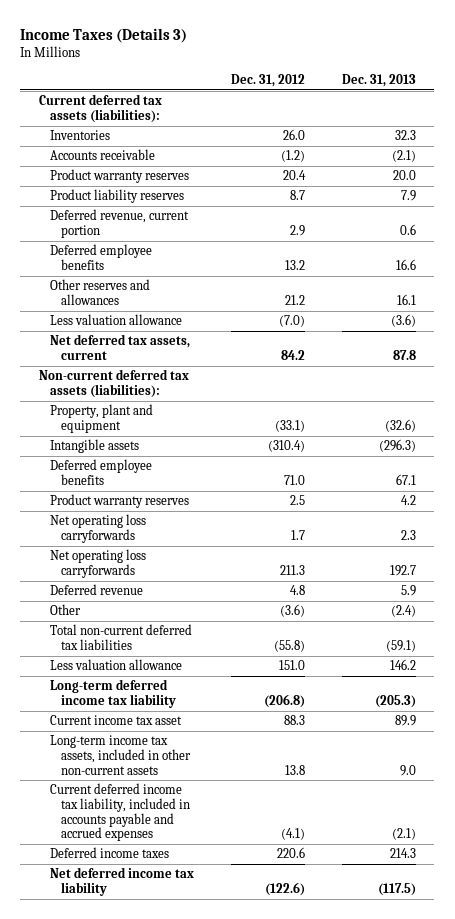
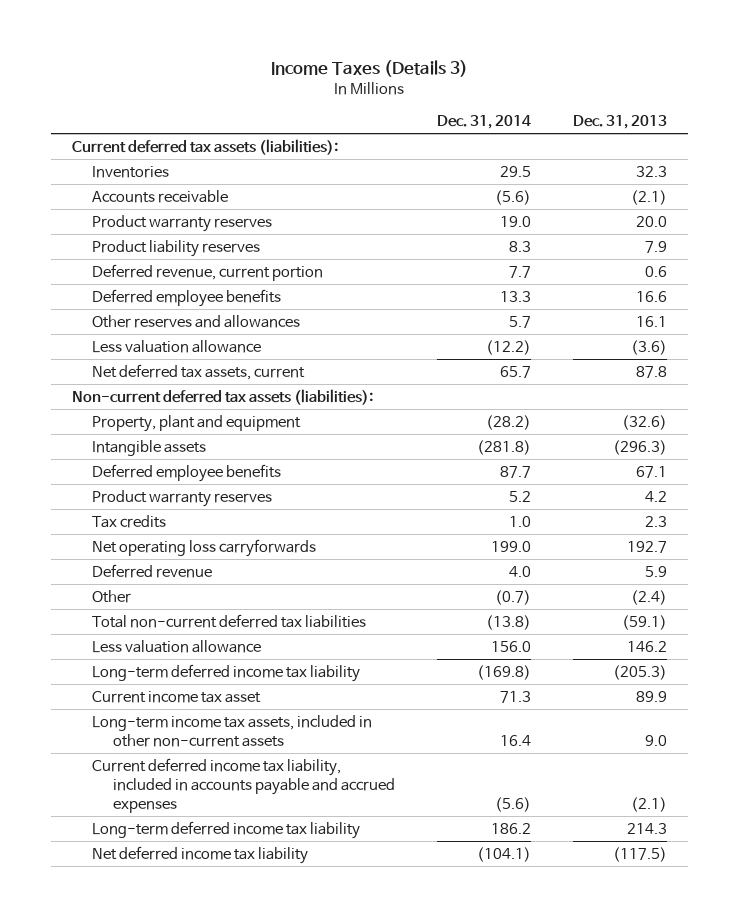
[230,74,305,88] Dec. 31, 2012 -> none
none -> [437,115,532,130] Dec. 31, 2014
[49,514,146,543] Net operating loss carryforwards -> [92,514,167,528] Tax credits
[49,847,169,859] Deferred income taxes -> [92,820,361,839] Long-term deferred income tax liability

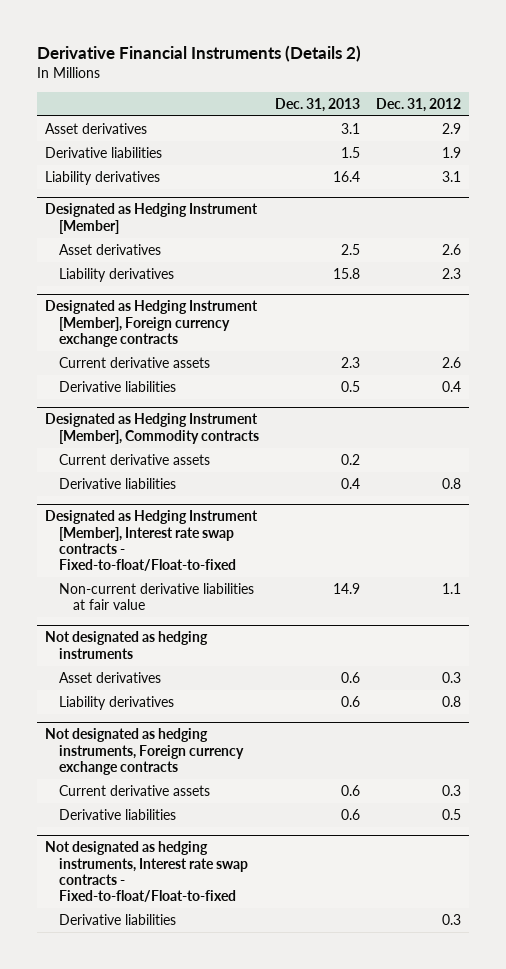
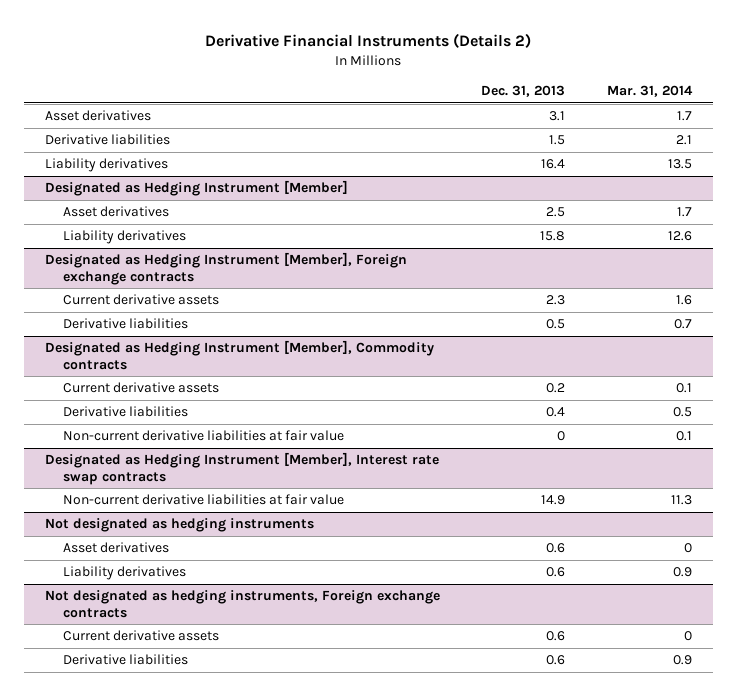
[376,98,462,113] Dec. 31, 2012 -> none
none -> [606,85,693,98] Mar. 31, 2014
[44,300,258,348] Designated as Hedging Instrument [Member], Foreign currency exchange contracts -> [44,252,407,285] Designated as Hedging Instrument [Member], Foreign exchange contracts
none -> [62,430,344,442] Non-current derivative liabilities at fair value
[44,510,258,572] Designated as Hedging Instrument [Member], Interest rate swap contracts - Fixed-to-float/Float-to-fixed -> [44,452,439,485] Designated as Hedging Instrument [Member], Interest rate swap contracts
[44,728,244,776] Not designated as hedging instruments, Foreign currency exchange contracts -> [44,590,440,618] Not designated as hedging instruments, Foreign exchange contracts
[44,841,248,903] Not designated as hedging instruments, Interest rate swap contracts - Fixed-to-float/Float-to-fixed -> none
[58,914,176,926] Derivative liabilities -> none

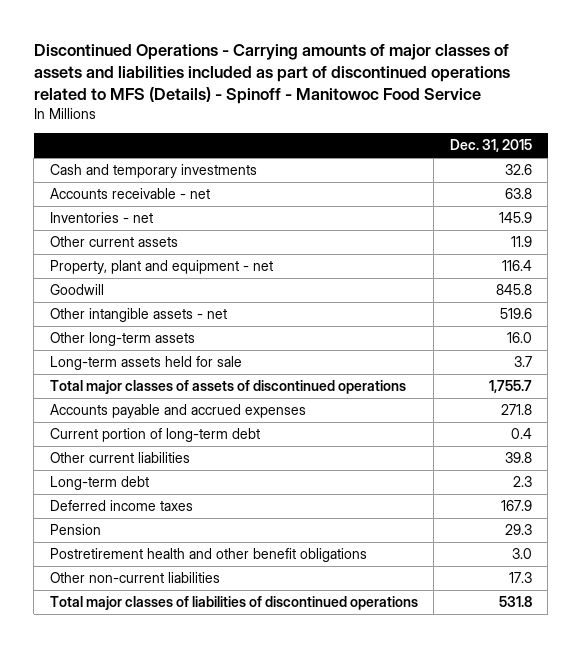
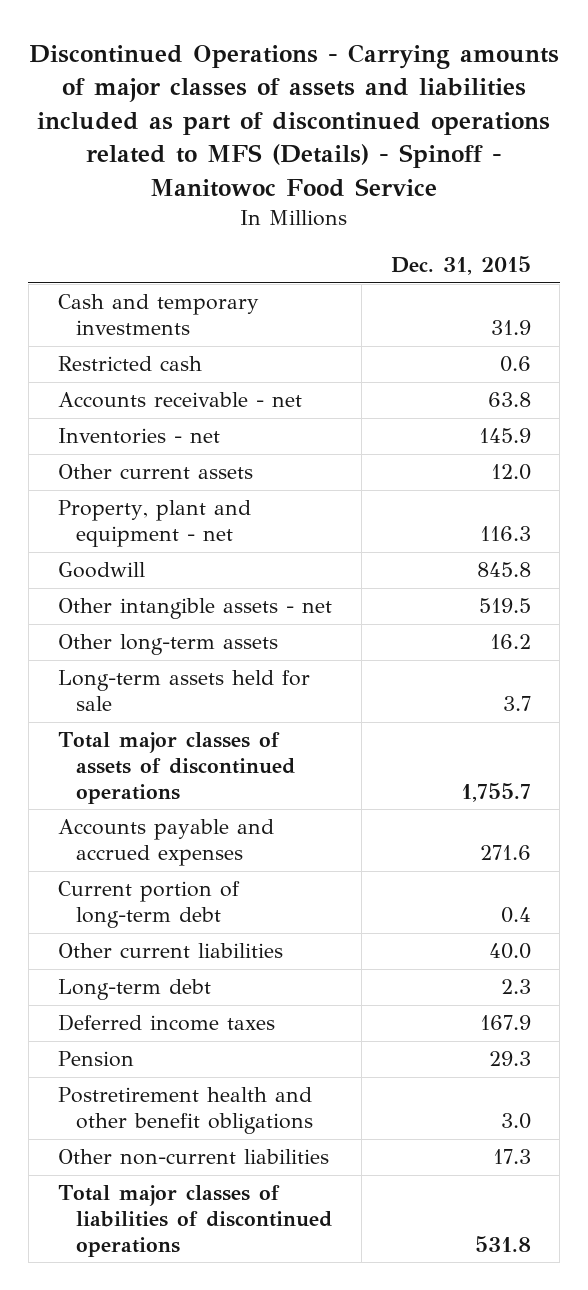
[504,164,532,176] 32.6 -> [490,320,531,336] 31.9
none -> [57,356,202,372] Restricted cash
[510,236,532,248] 11.9 -> [490,464,531,481] 12.0
[501,260,532,272] 116.4 -> [479,526,531,542] 116.3
[499,308,532,320] 519.6 -> [478,598,531,614] 519.5
[506,332,532,344] 16.0 -> [489,634,531,650] 16.2
[500,404,532,416] 271.8 -> [479,845,531,861] 271.6
[504,452,532,464] 39.8 -> [488,943,531,960] 40.0

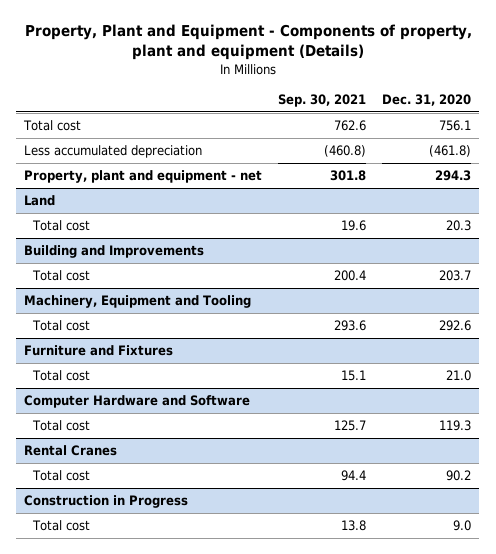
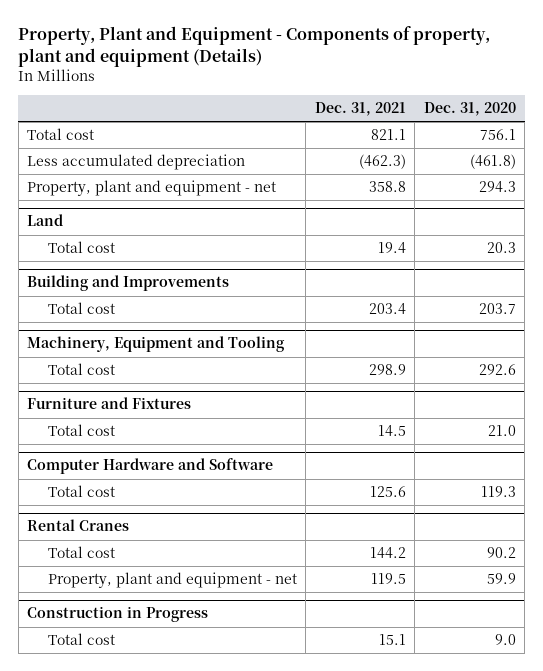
[278,94,367,108] Sep. 30, 2021 -> none
none -> [314,102,406,117] Dec. 31, 2021
none -> [47,572,297,589] Property, plant and equipment - net

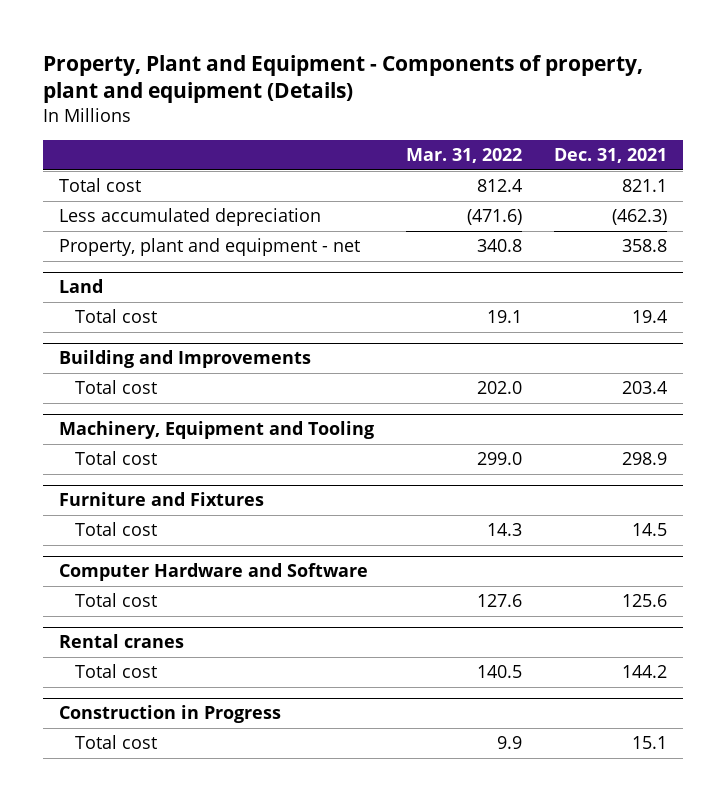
[423,102,516,117] Dec. 31, 2020 -> none
none -> [405,147,522,163] Mar. 31, 2022
[27,519,130,532] Rental Cranes -> [58,634,184,649] Rental cranes
[47,572,297,589] Property, plant and equipment - net -> none

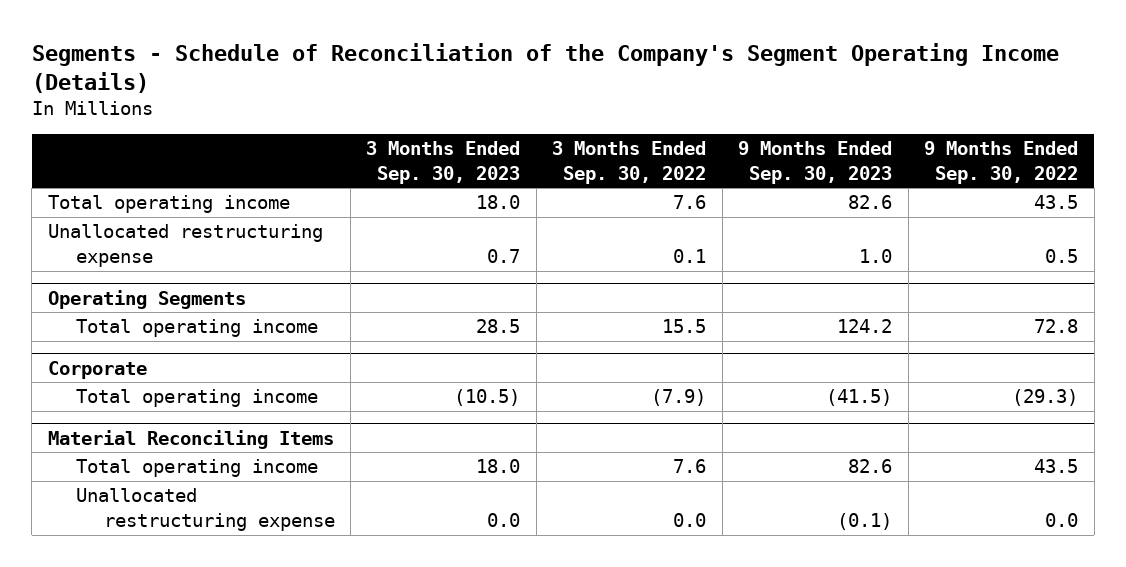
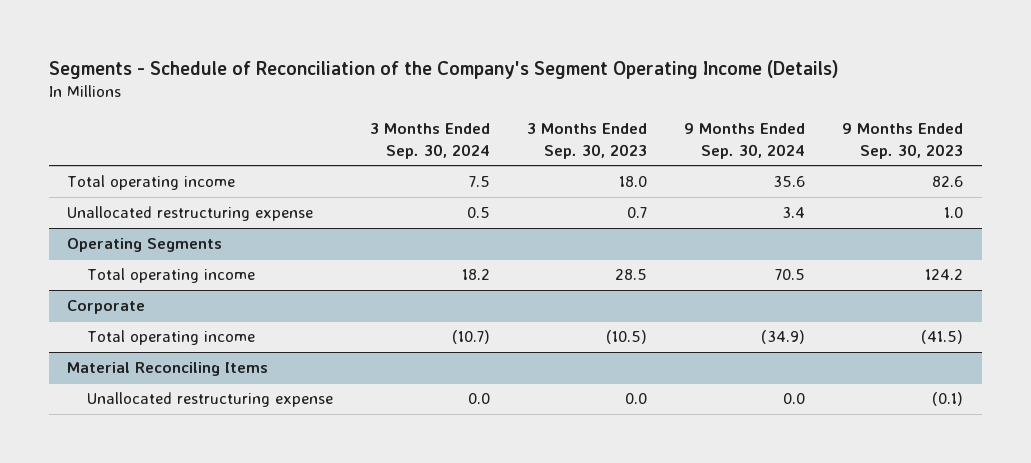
[552,141,707,184] 3 Months Ended Sep. 30, 2022 -> none
[924,141,1079,184] 9 Months Ended Sep. 30, 2022 -> none
none -> [370,123,491,159] 3 Months Ended Sep. 30, 2024
none -> [684,123,806,159] 9 Months Ended Sep. 30, 2024
[75,459,318,478] Total operating income -> none

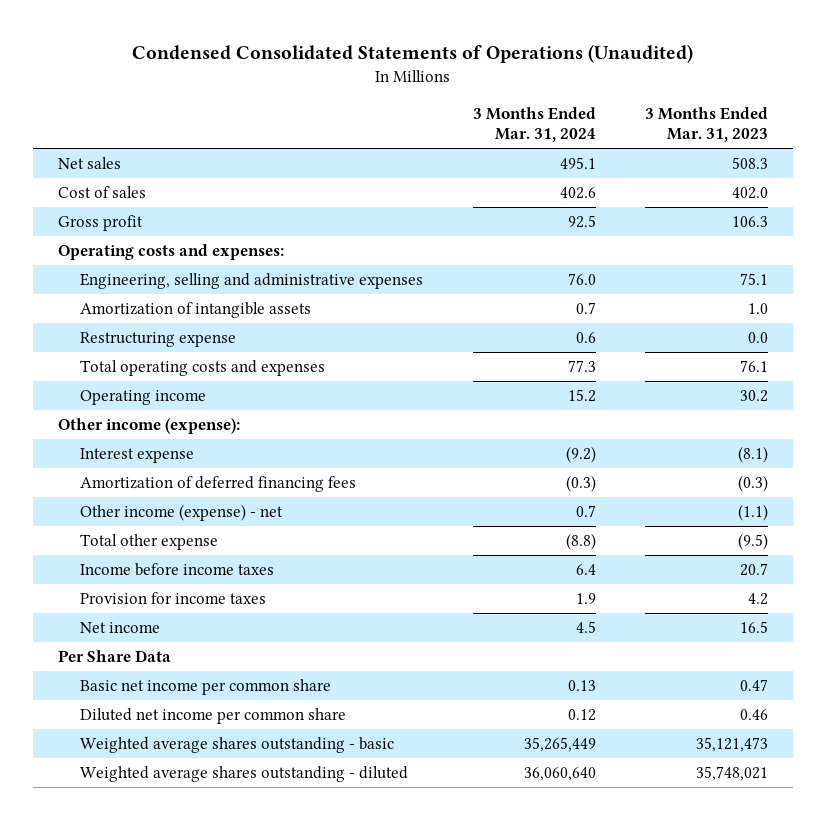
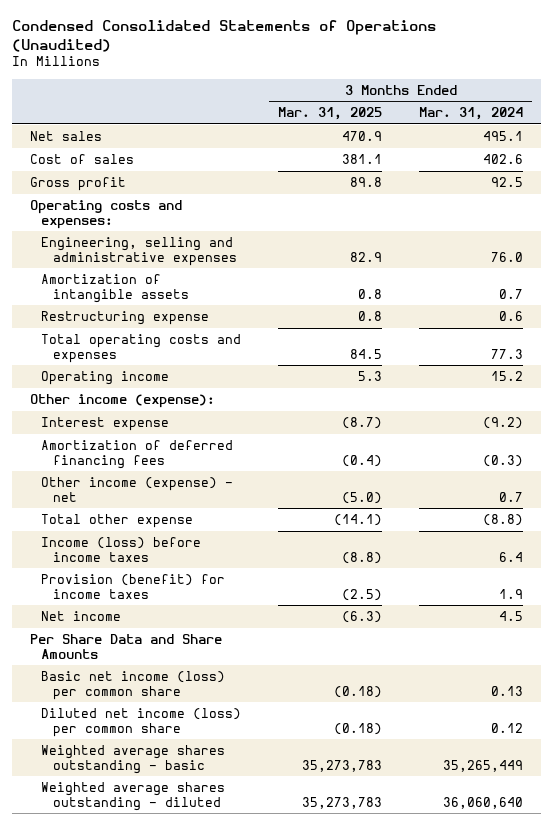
[645,107,769,143] 3 Months Ended Mar. 31, 2023 -> none
none -> [278,107,383,121] Mar. 31, 2025
[80,563,275,577] Income before income taxes -> [41,536,202,562] Income (loss) before income taxes
[80,592,267,605] Provision for income taxes -> [41,573,226,599] Provision (benefit) for income taxes
[57,650,171,663] Per Share Data -> [30,633,223,659] Per Share Data and Share Amounts
[80,679,332,696] Basic net income per common share -> [41,670,226,700] Basic net income (loss) per common share
[80,708,347,725] Diluted net income per common share -> [41,707,242,737] Diluted net income (loss) per common share

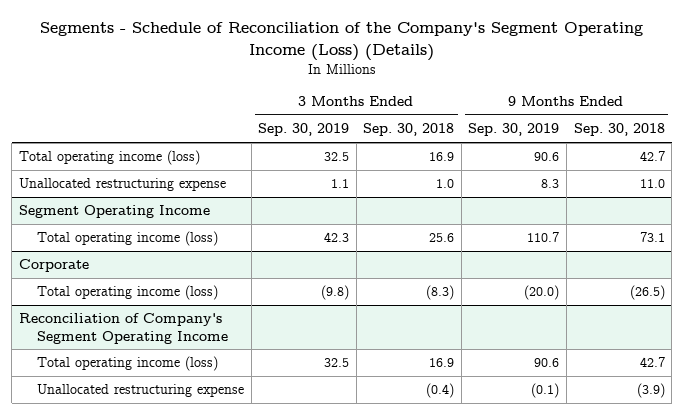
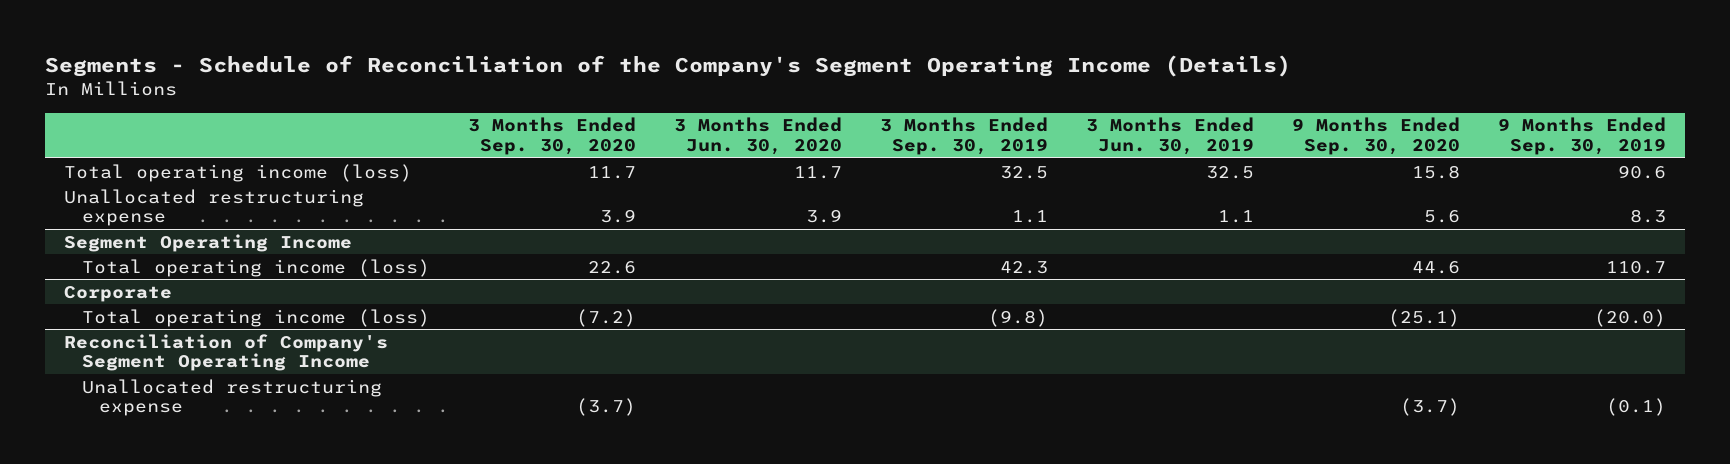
[39,22,643,61] Segments - Schedule of Reconciliation of the Company's Segment Operating Income (Loss) (Details) -> [45,55,1292,78] Segments - Schedule of Reconciliation of the Company's Segment Operating Income (Details)
[363,123,455,137] Sep. 30, 2018 -> none
[573,123,665,137] Sep. 30, 2018 -> none
none -> [467,117,636,156] 3 Months Ended Sep. 30, 2020
none -> [673,117,842,156] 3 Months Ended Jun. 30, 2020
none -> [1085,117,1254,156] 3 Months Ended Jun. 30, 2019
none -> [1291,117,1460,156] 9 Months Ended Sep. 30, 2020
[36,356,218,372] Total operating income (loss) -> none

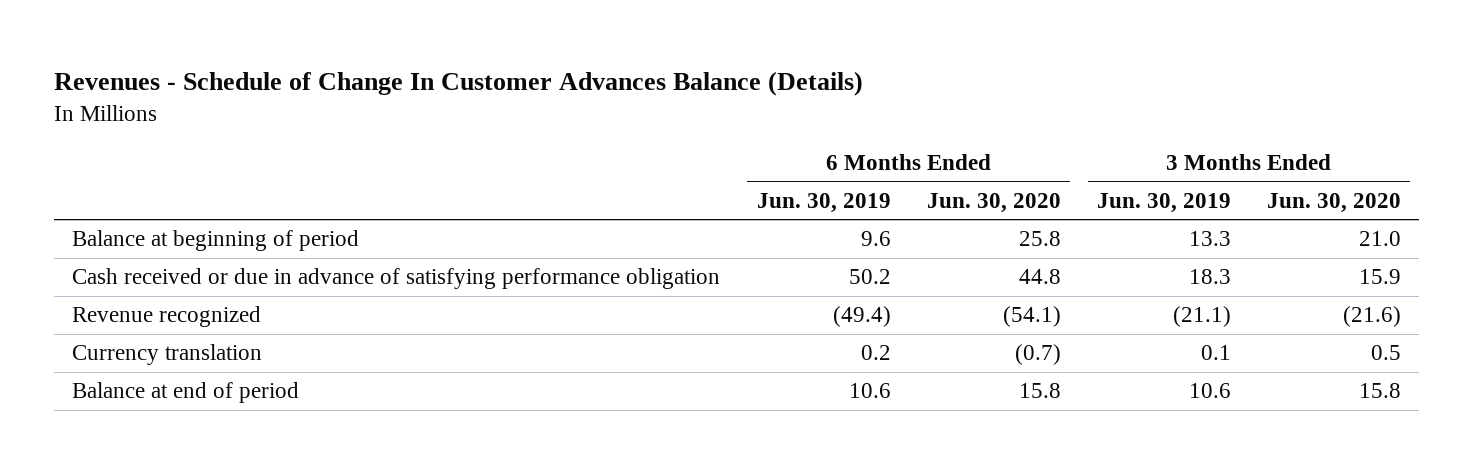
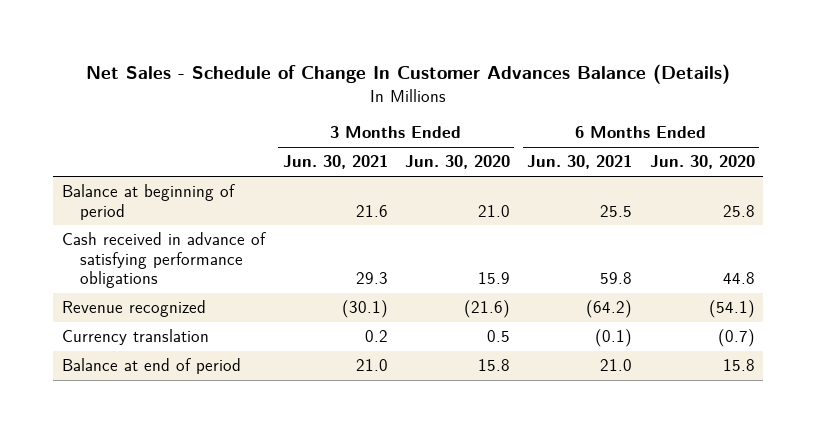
[54,70,864,96] Revenues - Schedule of Change In Customer Advances Balance (Details) -> [86,64,731,85] Net Sales - Schedule of Change In Customer Advances Balance (Details)
[756,192,891,213] Jun. 30, 2019 -> none
[1096,192,1231,213] Jun. 30, 2019 -> none
none -> [282,155,388,170] Jun. 30, 2021
none -> [527,155,633,170] Jun. 30, 2021
[72,268,721,290] Cash received or due in advance of satisfying performance obligation -> [62,232,267,288] Cash received in advance of satisfying performance obligations

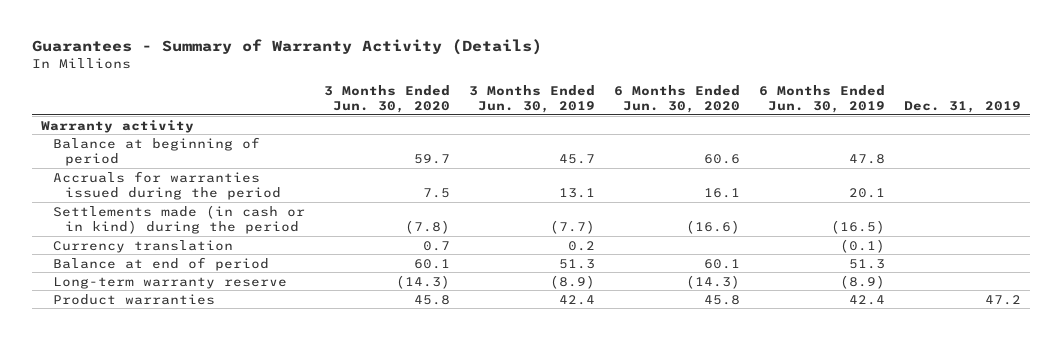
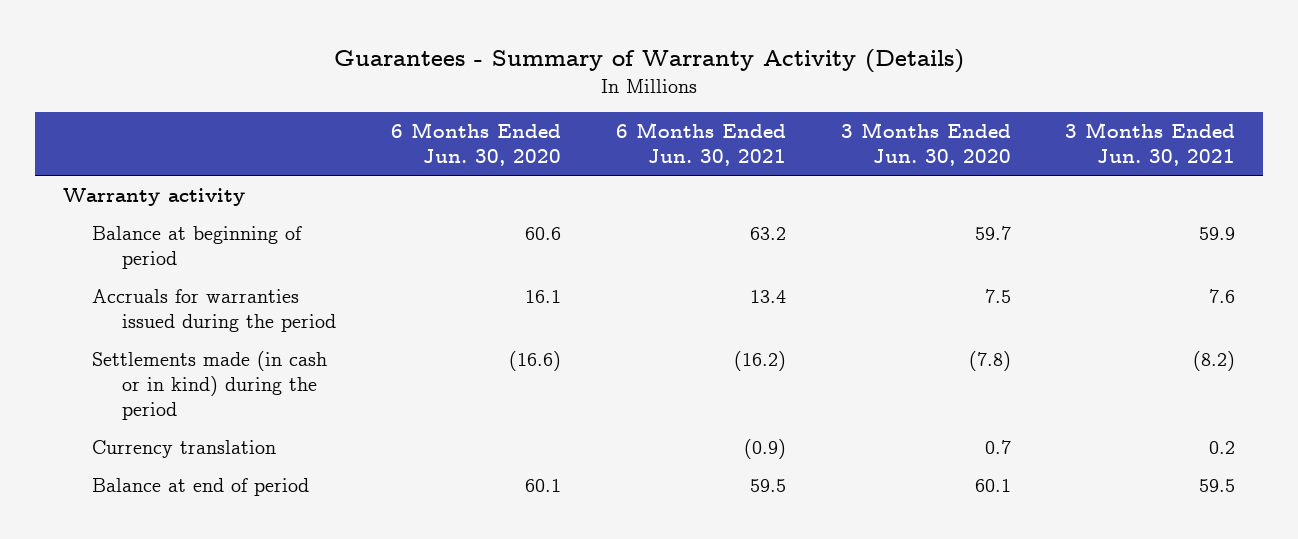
[469,84,596,113] 3 Months Ended Jun. 30, 2019 -> none
[758,84,885,113] 6 Months Ended Jun. 30, 2019 -> none
[903,100,1021,113] Dec. 31, 2019 -> none
none -> [615,122,786,167] 6 Months Ended Jun. 30, 2021
none -> [1065,122,1236,167] 3 Months Ended Jun. 30, 2021
[53,276,288,289] Long-term warranty reserve -> none
[53,293,216,305] Product warranties -> none

